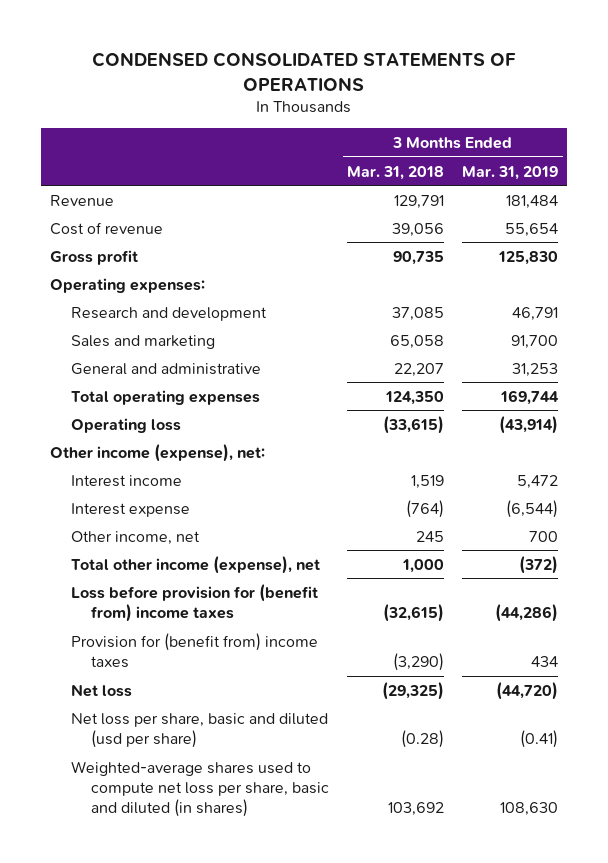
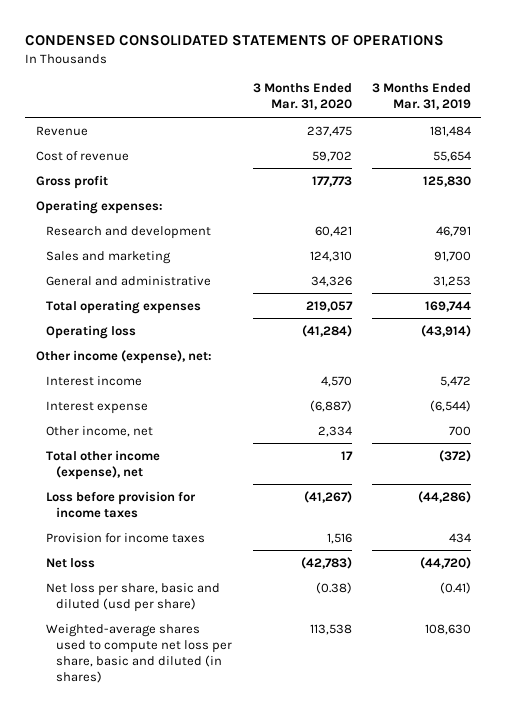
[347,165,445,180] Mar. 31, 2018 -> none
none -> [252,83,352,111] 3 Months Ended Mar. 31, 2020
[70,583,318,622] Loss before provision for (benefit from) income taxes -> [46,490,197,518] Loss before provision for income taxes
[70,632,318,668] Provision for (benefit from) income taxes -> [46,532,206,543] Provision for income taxes

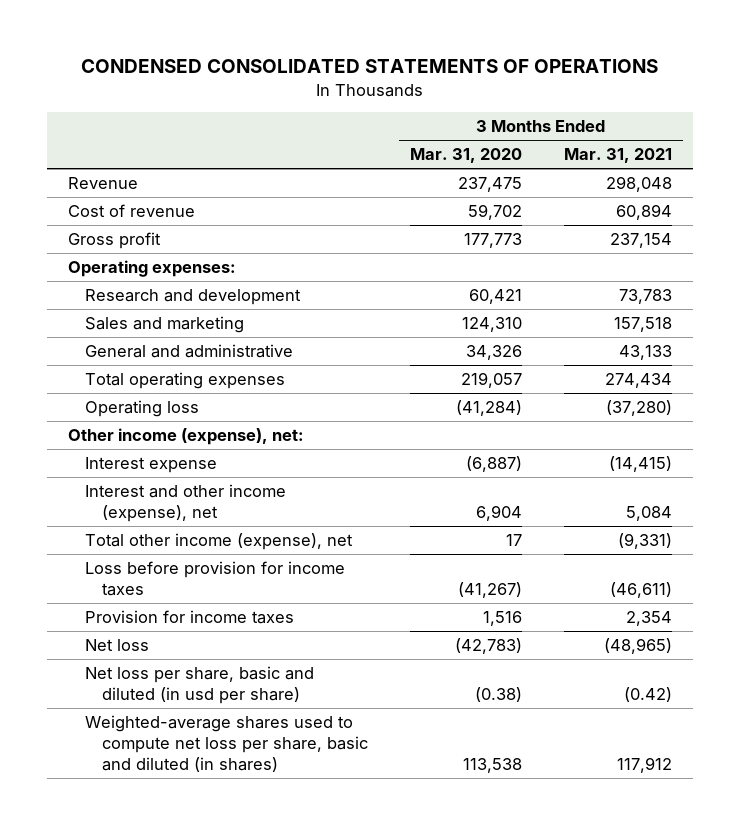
[372,83,472,111] 3 Months Ended Mar. 31, 2019 -> none
none -> [564,148,673,164] Mar. 31, 2021
[46,375,143,386] Interest income -> none
[46,425,154,437] Other income, net -> [84,484,286,523] Interest and other income (expense), net
[317,425,352,437] 2,334 -> [475,505,522,522] 6,904
[46,582,221,612] Net loss per share, basic and diluted (usd per share) -> [84,666,314,705] Net loss per share, basic and diluted (in usd per share)

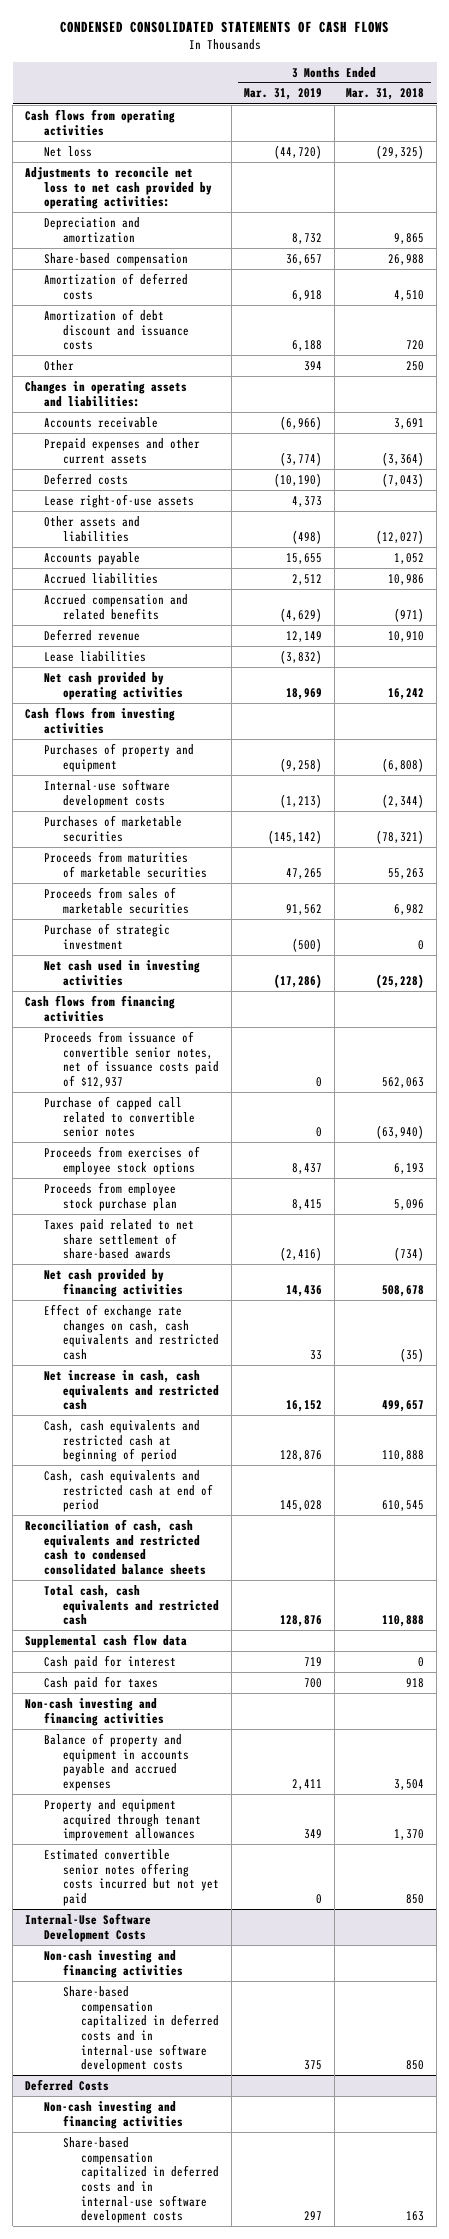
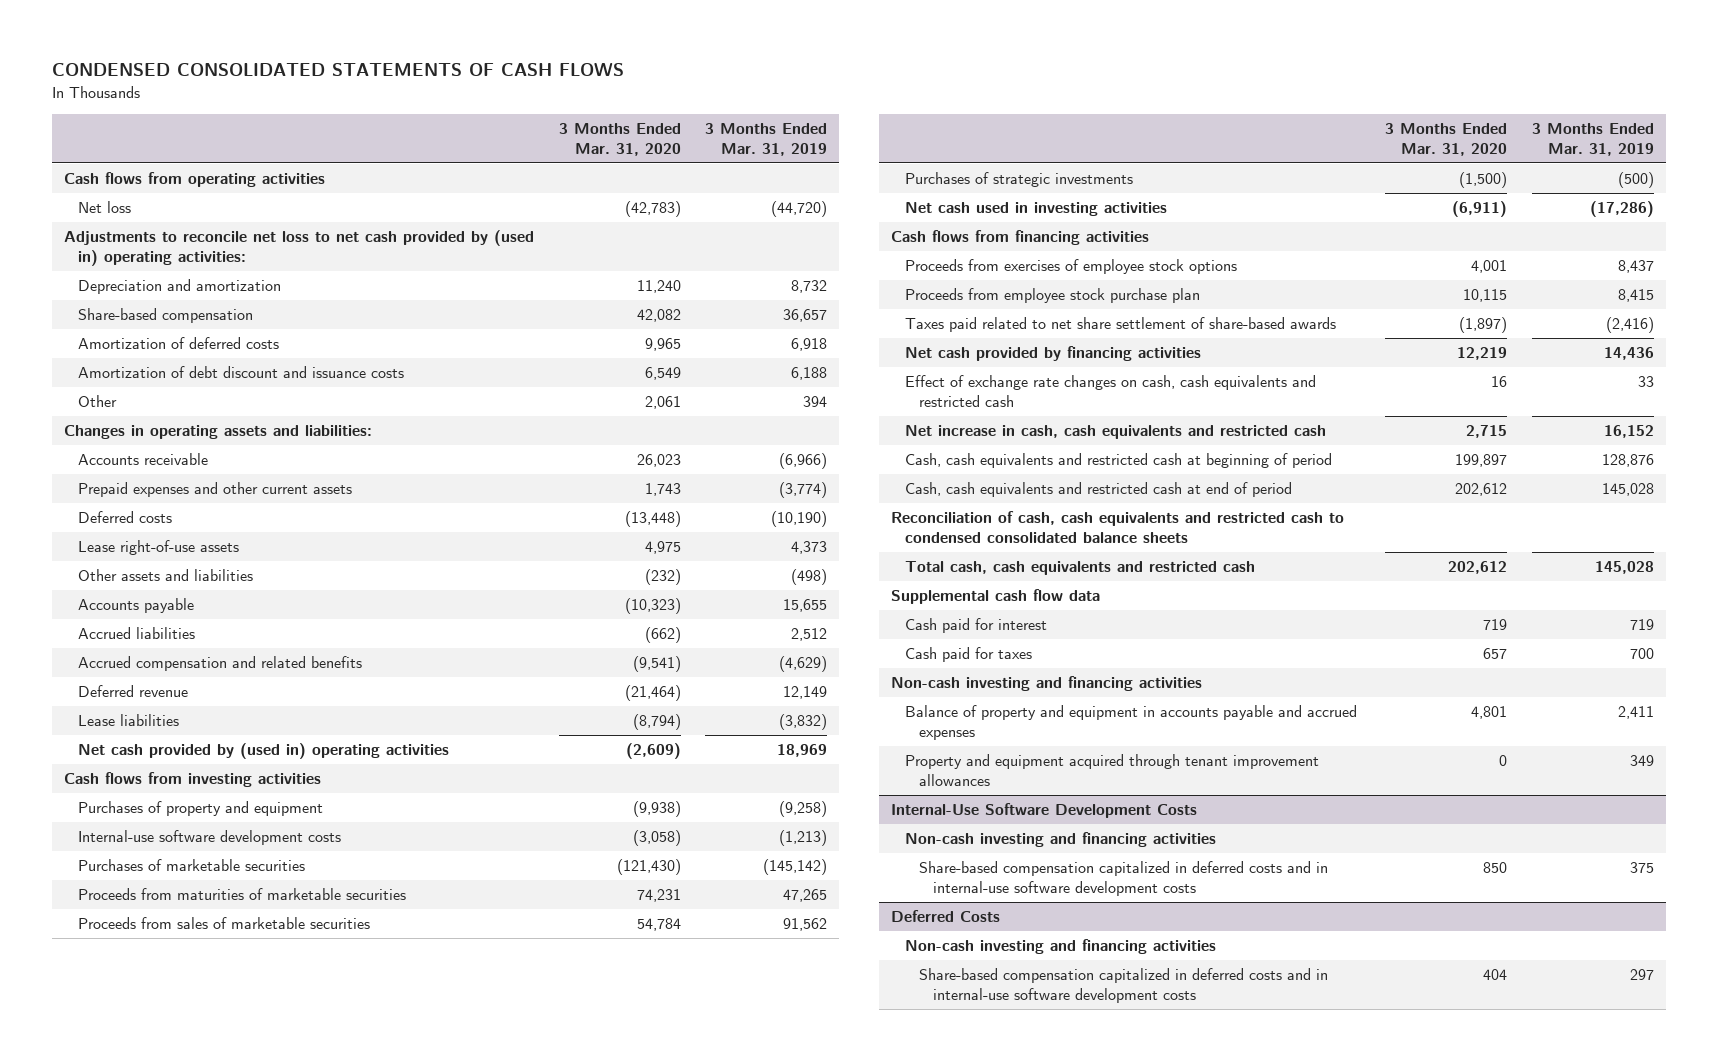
[346,88,425,101] Mar. 31, 2018 -> none
none -> [558,122,681,156] 3 Months Ended Mar. 31, 2020
[24,166,212,210] Adjustments to reconcile net loss to net cash provided by operating activities: -> [64,230,535,267] Adjustments to reconcile net loss to net cash provided by (used in) operating activities:
[43,671,183,700] Net cash provided by operating activities -> [78,743,450,760] Net cash provided by (used in) operating activities
[43,922,170,950] Purchase of strategic investment -> [904,172,1133,188] Purchases of strategic investments
[43,1030,219,1088] Proceeds from issuance of convertible senior notes, net of issuance costs paid of $12,937 -> none
[43,1095,195,1138] Purchase of capped call related to convertible senior notes -> none
[279,1615,322,1628] 128,876 -> [1594,561,1654,575] 145,028
[43,1848,219,1906] Estimated convertible senior notes offering costs incurred but not yet paid -> none

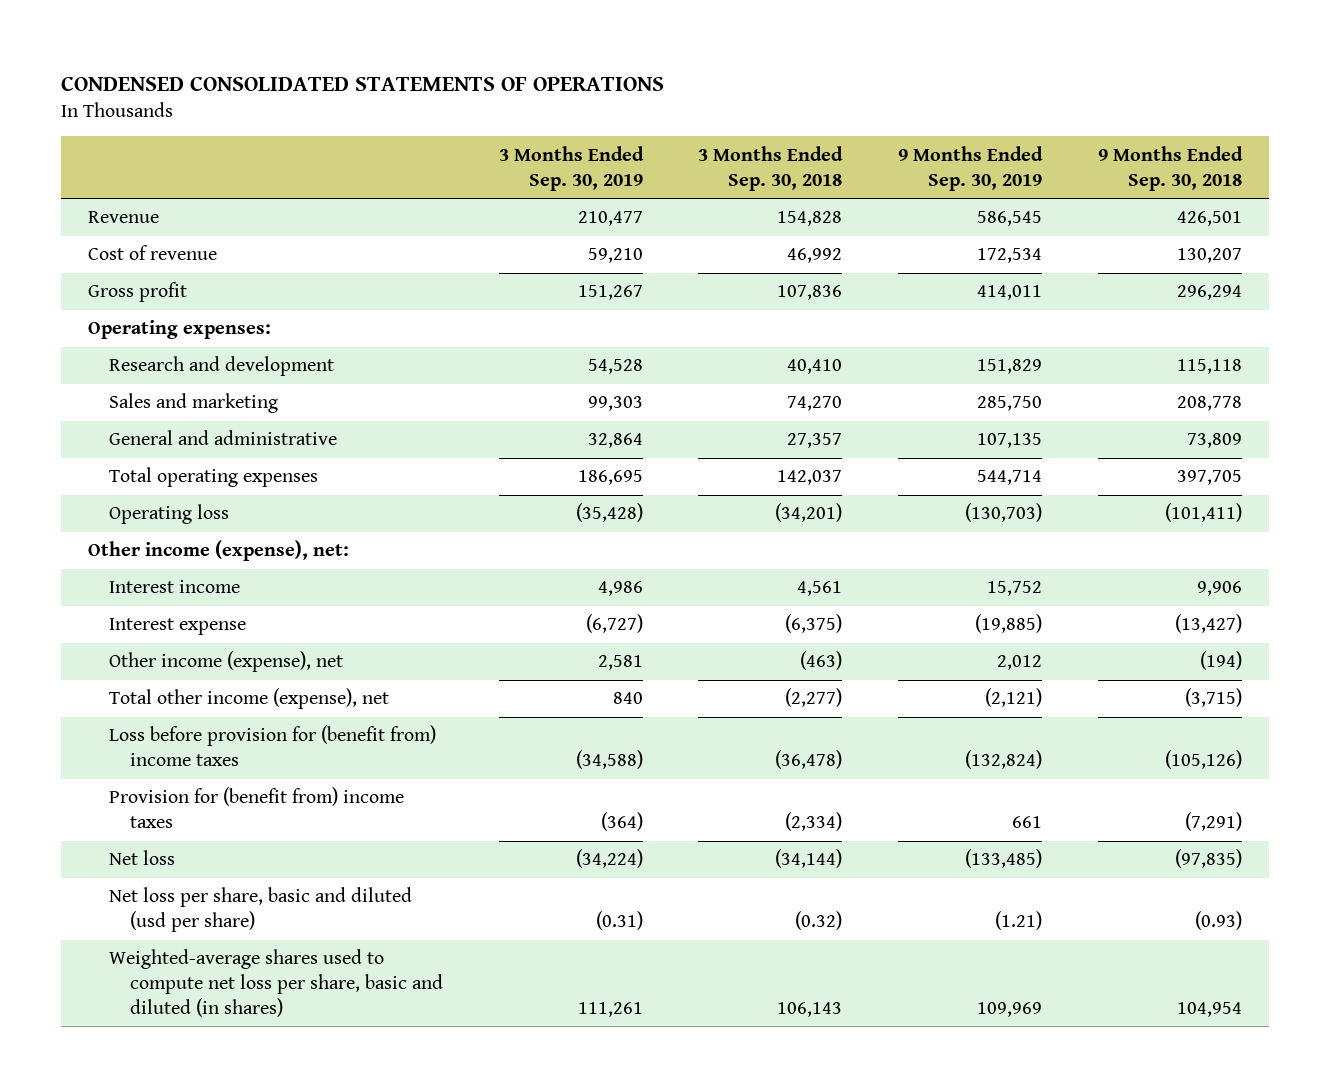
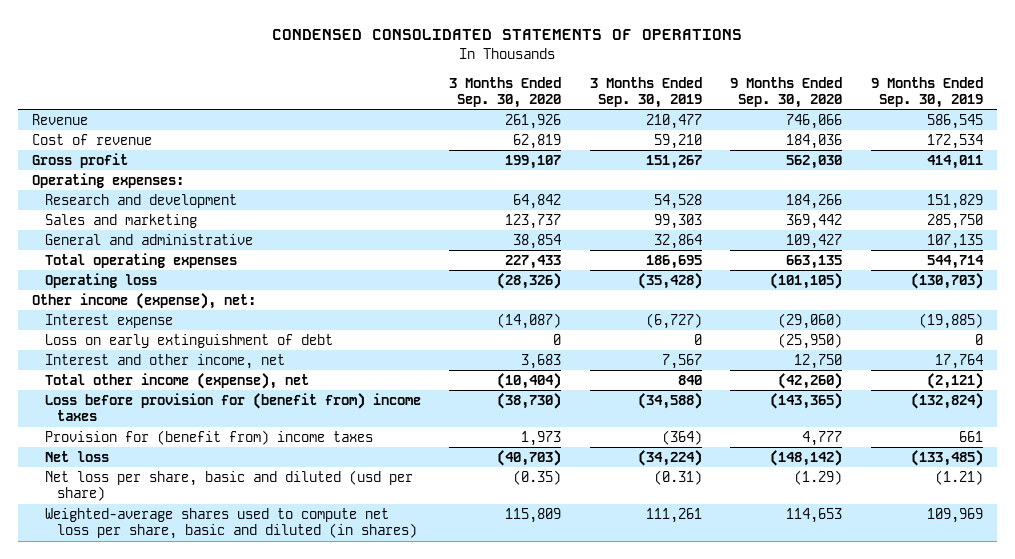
[698,145,844,191] 3 Months Ended Sep. 30, 2018 -> none
[1097,145,1243,191] 9 Months Ended Sep. 30, 2018 -> none
none -> [449,76,562,109] 3 Months Ended Sep. 30, 2020
none -> [730,76,843,109] 9 Months Ended Sep. 30, 2020
[109,580,241,594] Interest income -> none
none -> [44,333,333,348] Loss on early extinguishment of debt
[109,651,344,673] Other income (expense), net -> [44,353,285,369] Interest and other income, net
[597,655,643,671] 2,581 -> [661,353,702,369] 7,567
[997,655,1043,671] 2,012 -> [934,353,983,369] 17,764

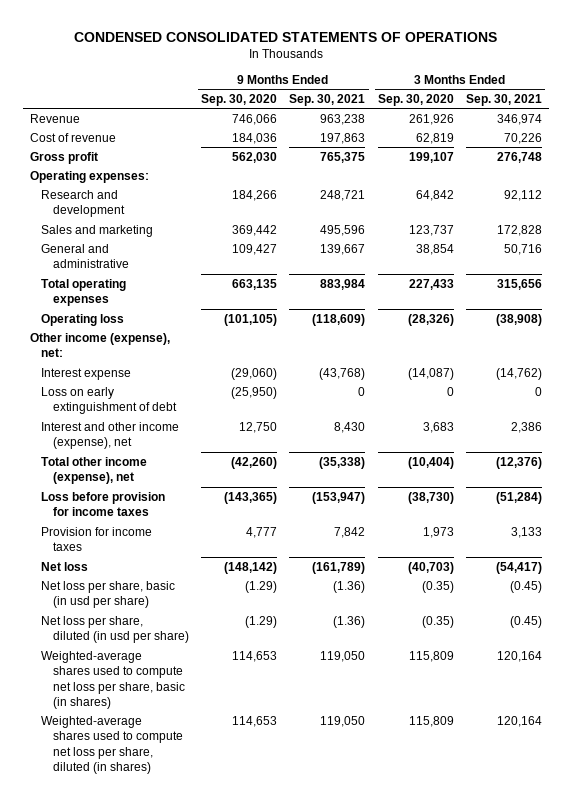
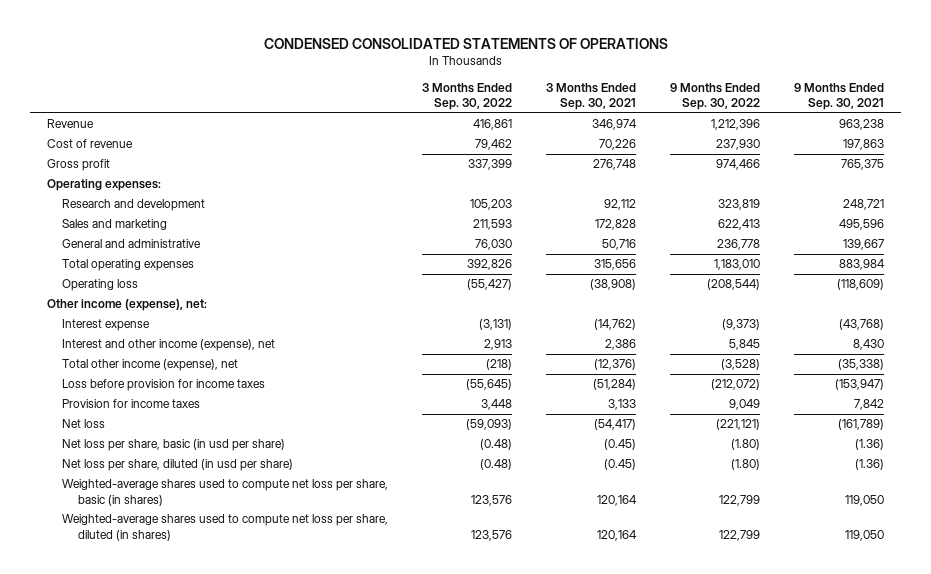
[200,93,277,106] Sep. 30, 2020 -> none
[377,93,454,106] Sep. 30, 2020 -> none
none -> [422,82,513,111] 3 Months Ended Sep. 30, 2022
none -> [670,82,761,111] 9 Months Ended Sep. 30, 2022
[41,386,177,415] Loss on early extinguishment of debt -> none

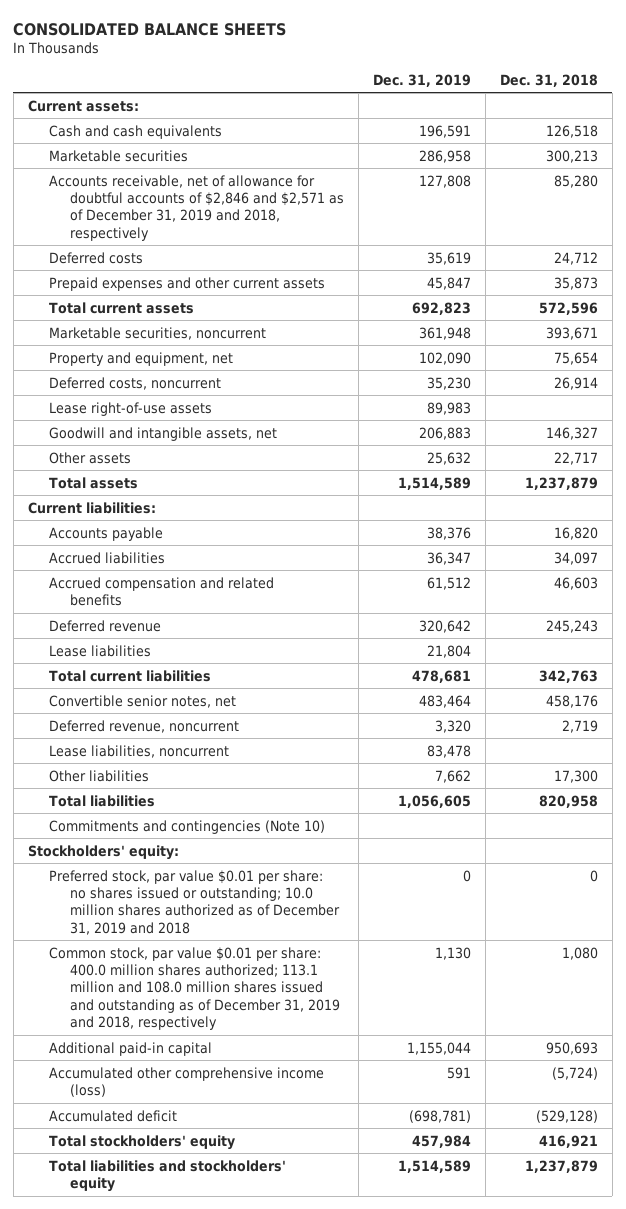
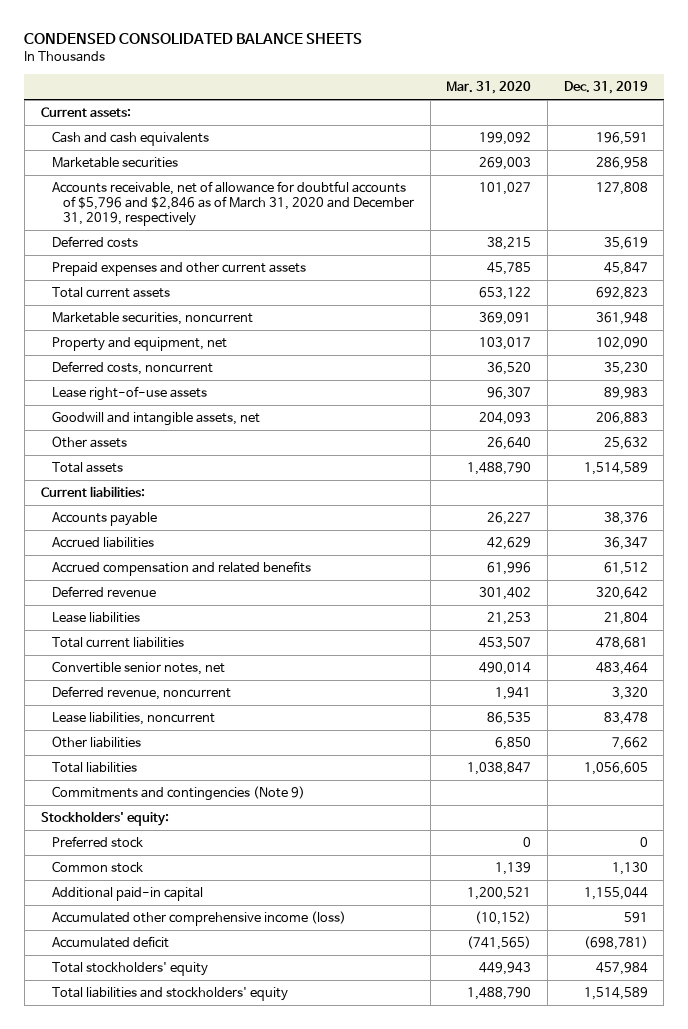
[13,22,287,36] CONSOLIDATED BALANCE SHEETS -> [24,33,363,45] CONDENSED CONSOLIDATED BALANCE SHEETS
[499,73,598,87] Dec. 31, 2018 -> none
none -> [446,81,532,95] Mar. 31, 2020
[49,174,345,241] Accounts receivable, net of allowance for doubtful accounts of $2,846 and $2,571 as of December 31, 2019 and 2018, respectively -> [51,181,414,227] Accounts receivable, net of allowance for doubtful accounts of $5,796 and $2,846 as of March 31, 2020 and December 31, 2019, respectively
[49,819,326,834] Commitments and contingencies (Note 10) -> [51,786,305,802] Commitments and contingencies (Note 9)
[49,869,341,935] Preferred stock, par value $0.01 per share: no shares issued or outstanding; 10.0 million shares authorized as of December 31, 2019 and 2018 -> [51,836,143,849] Preferred stock
[49,946,341,1030] Common stock, par value $0.01 per share: 400.0 million shares authorized; 113.1 million and 108.0 million shares issued and outstanding as of December 31, 2019 and 2018, respectively -> [51,861,143,874] Common stock

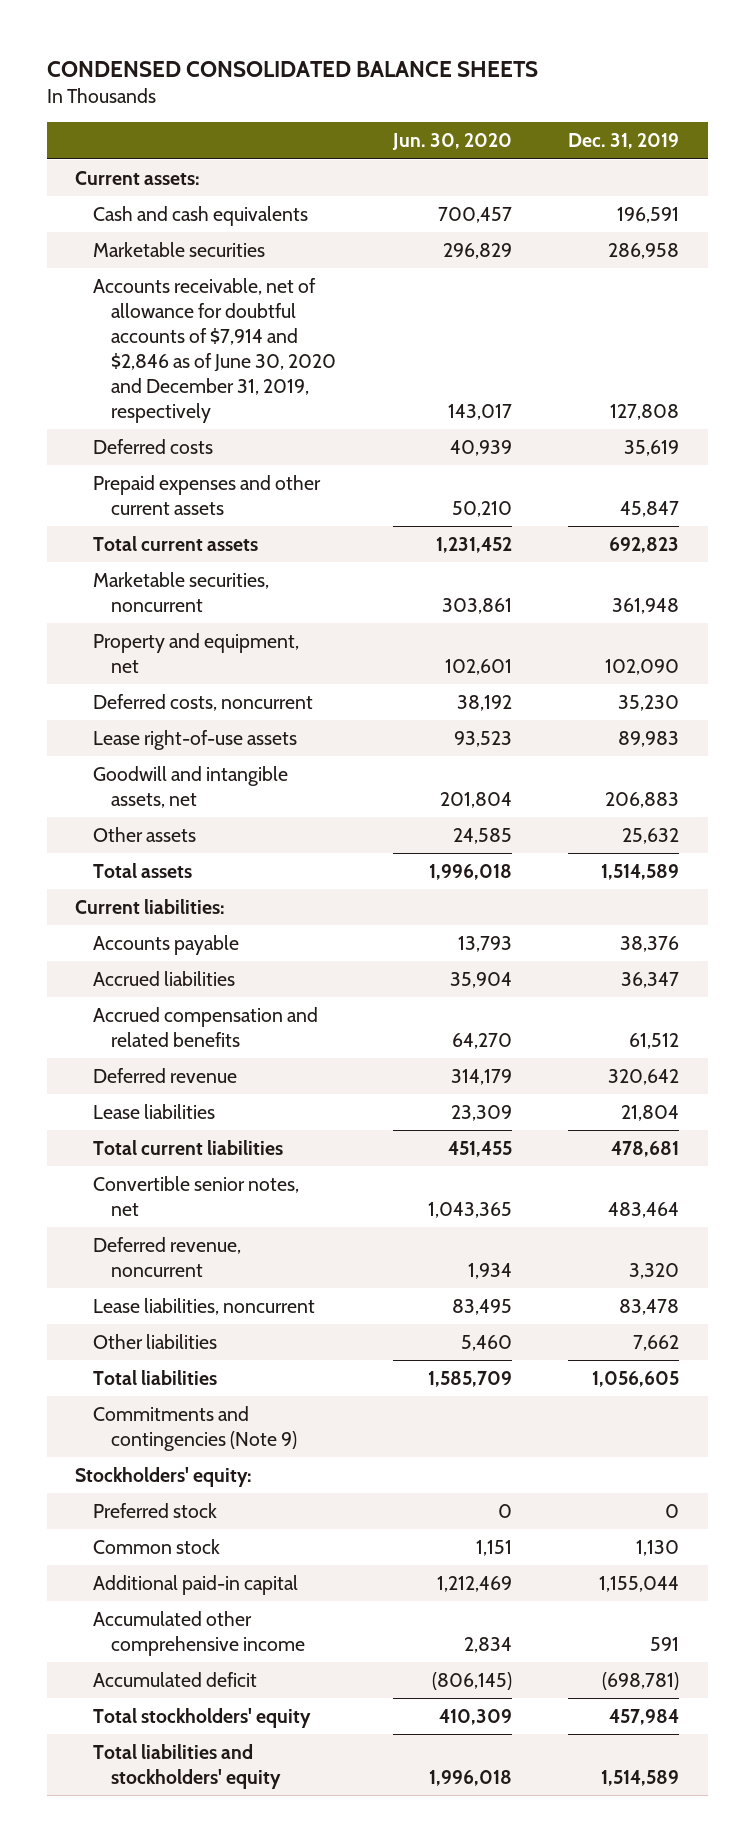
[446,81,532,95] Mar. 31, 2020 -> none
none -> [391,133,512,151] Jun. 30, 2020
[51,181,414,227] Accounts receivable, net of allowance for doubtful accounts of $5,796 and $2,846 as of March 31, 2020 and December 31, 2019, respectively -> [93,277,337,423] Accounts receivable, net of allowance for doubtful accounts of $7,914 and $2,846 as of June 30, 2020 and December 31, 2019, respectively
[51,911,346,927] Accumulated other comprehensive income (loss) -> [93,1610,306,1656] Accumulated other comprehensive income

